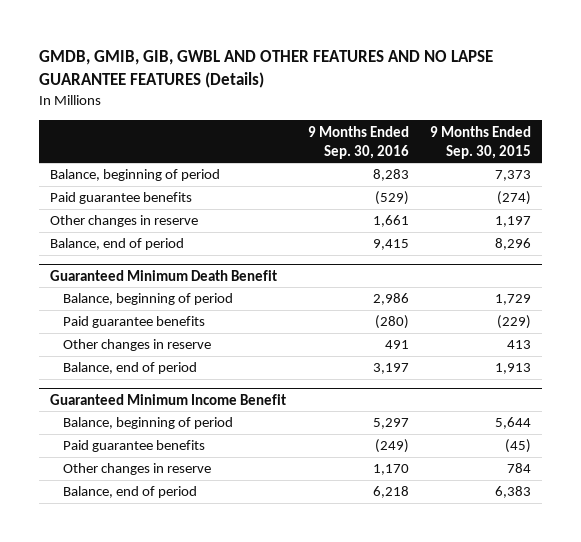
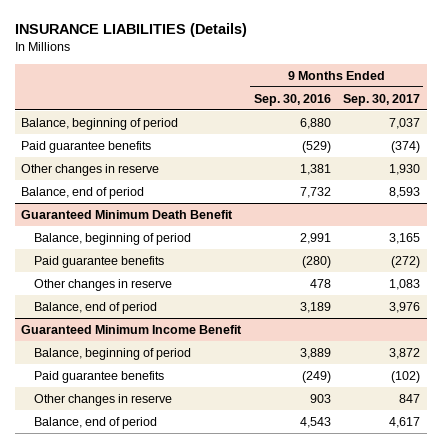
[39,50,494,89] GMDB, GMIB, GIB, GWBL AND OTHER FEATURES AND NO LAPSE GUARANTEE FEATURES (Details) -> [14,23,247,38] INSURANCE LIABILITIES (Details)
[430,125,532,159] 9 Months Ended Sep. 30, 2015 -> none
none -> [343,93,421,106] Sep. 30, 2017
[372,169,409,182] 8,283 -> [299,117,331,129] 6,880
[372,215,409,228] 1,661 -> [299,163,331,175] 1,381
[372,239,409,251] 9,415 -> [299,186,331,198] 7,732
[372,293,409,306] 2,986 -> [299,232,331,244] 2,991
[384,340,409,350] 491 -> [309,278,331,288] 478
[372,363,409,375] 3,197 -> [299,301,331,313] 3,189
[372,418,409,430] 5,297 -> [299,347,331,359] 3,889
[372,464,409,476] 1,170 -> [309,393,331,403] 903
[372,486,409,499] 6,218 -> [299,416,331,428] 4,543

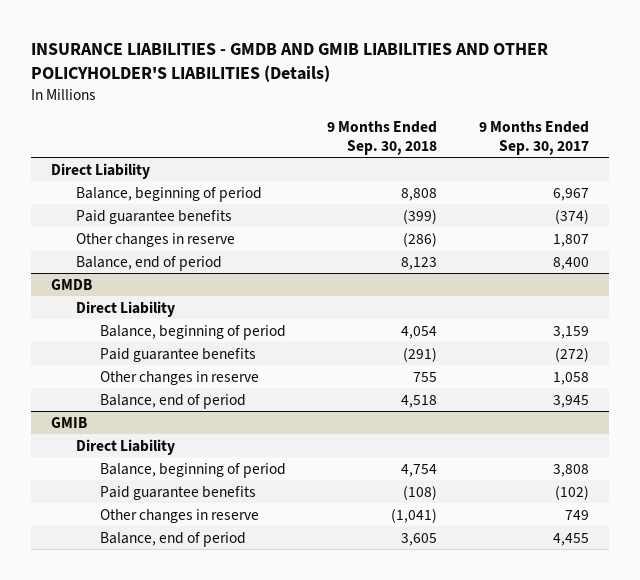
[14,23,247,38] INSURANCE LIABILITIES (Details) -> [30,42,548,82] INSURANCE LIABILITIES - GMDB AND GMIB LIABILITIES AND OTHER POLICYHOLDER'S LIABILITIES (Details)
[253,93,331,106] Sep. 30, 2016 -> none
none -> [327,121,438,155] 9 Months Ended Sep. 30, 2018
none -> [51,162,151,179] Direct Liability
[389,117,421,129] 7,037 -> [552,187,589,201] 6,967
[389,163,421,175] 1,930 -> [552,233,589,247] 1,807
[389,186,421,198] 8,593 -> [552,256,589,270] 8,400
[21,209,234,219] Guaranteed Minimum Death Benefit -> [51,278,93,290] GMDB
none -> [75,300,175,317] Direct Liability
[389,232,421,244] 3,165 -> [552,325,589,339] 3,159
[389,278,421,290] 1,083 -> [552,371,589,385] 1,058
[389,301,421,313] 3,976 -> [552,394,589,408] 3,945
[21,324,243,334] Guaranteed Minimum Income Benefit -> [51,416,88,428] GMIB
none -> [75,438,175,455] Direct Liability
[389,347,421,359] 3,872 -> [552,463,589,477] 3,808
[399,393,421,403] 847 -> [564,509,589,520] 749
[389,416,421,428] 4,617 -> [552,532,589,546] 4,455

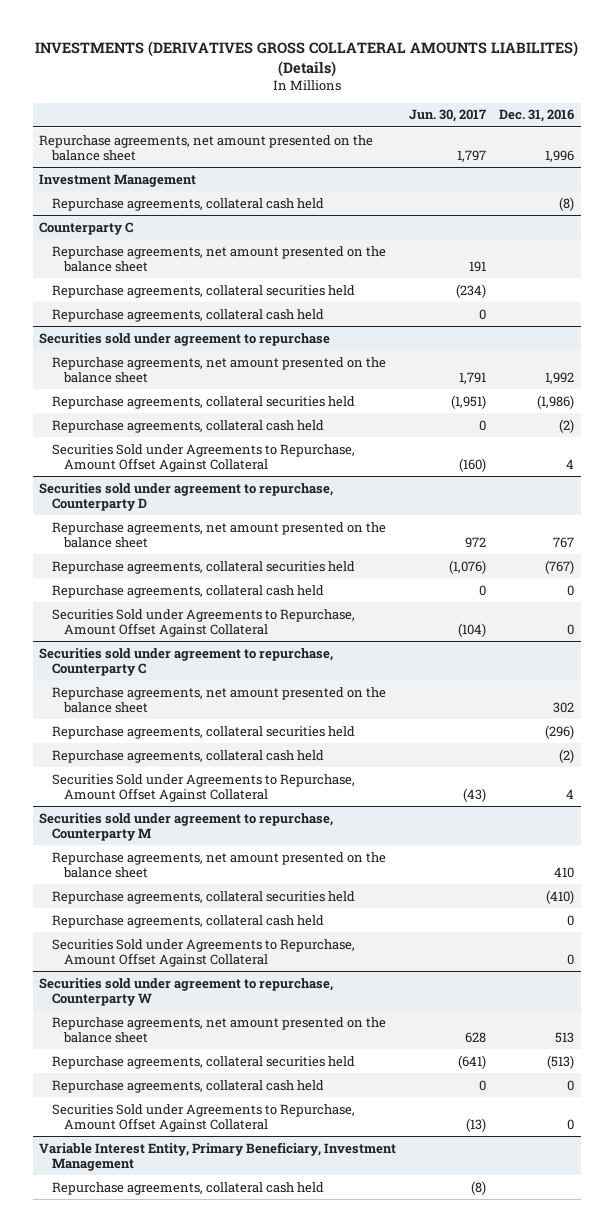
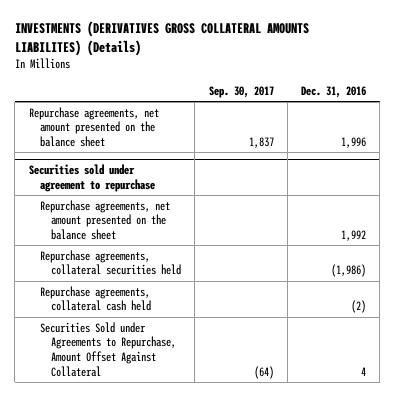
[409,109,487,123] Jun. 30, 2017 -> none
none -> [208,85,274,98] Sep. 30, 2017
[39,173,197,187] Investment Management -> none
[51,197,324,211] Repurchase agreements, collateral cash held -> none
[39,221,134,235] Counterparty C -> none
[51,245,386,272] Repurchase agreements, net amount presented on the balance sheet -> none
[51,284,355,298] Repurchase agreements, collateral securities held -> none
[51,308,324,322] Repurchase agreements, collateral cash held -> none
[39,482,334,511] Securities sold under agreement to repurchase, Counterparty D -> none
[51,521,386,548] Repurchase agreements, net amount presented on the balance sheet -> none
[51,560,355,574] Repurchase agreements, collateral securities held -> none
[51,584,324,598] Repurchase agreements, collateral cash held -> none
[51,608,355,637] Securities Sold under Agreements to Repurchase, Amount Offset Against Collateral -> none
[39,647,334,676] Securities sold under agreement to repurchase, Counterparty C -> none
[51,686,386,713] Repurchase agreements, net amount presented on the balance sheet -> none
[51,725,355,739] Repurchase agreements, collateral securities held -> none
[51,749,324,763] Repurchase agreements, collateral cash held -> none
[51,773,355,802] Securities Sold under Agreements to Repurchase, Amount Offset Against Collateral -> none
[39,812,334,841] Securities sold under agreement to repurchase, Counterparty M -> none
[51,851,386,878] Repurchase agreements, net amount presented on the balance sheet -> none
[51,890,355,904] Repurchase agreements, collateral securities held -> none
[51,914,324,928] Repurchase agreements, collateral cash held -> none
[51,938,355,967] Securities Sold under Agreements to Repurchase, Amount Offset Against Collateral -> none
[39,977,334,1006] Securities sold under agreement to repurchase, Counterparty W -> none
[51,1016,386,1043] Repurchase agreements, net amount presented on the balance sheet -> none
[51,1055,355,1069] Repurchase agreements, collateral securities held -> none
[51,1079,324,1093] Repurchase agreements, collateral cash held -> none
[51,1103,355,1132] Securities Sold under Agreements to Repurchase, Amount Offset Against Collateral -> none
[39,1141,397,1171] Variable Interest Entity, Primary Beneficiary, Investment Management -> none
[51,1181,324,1195] Repurchase agreements, collateral cash held -> none

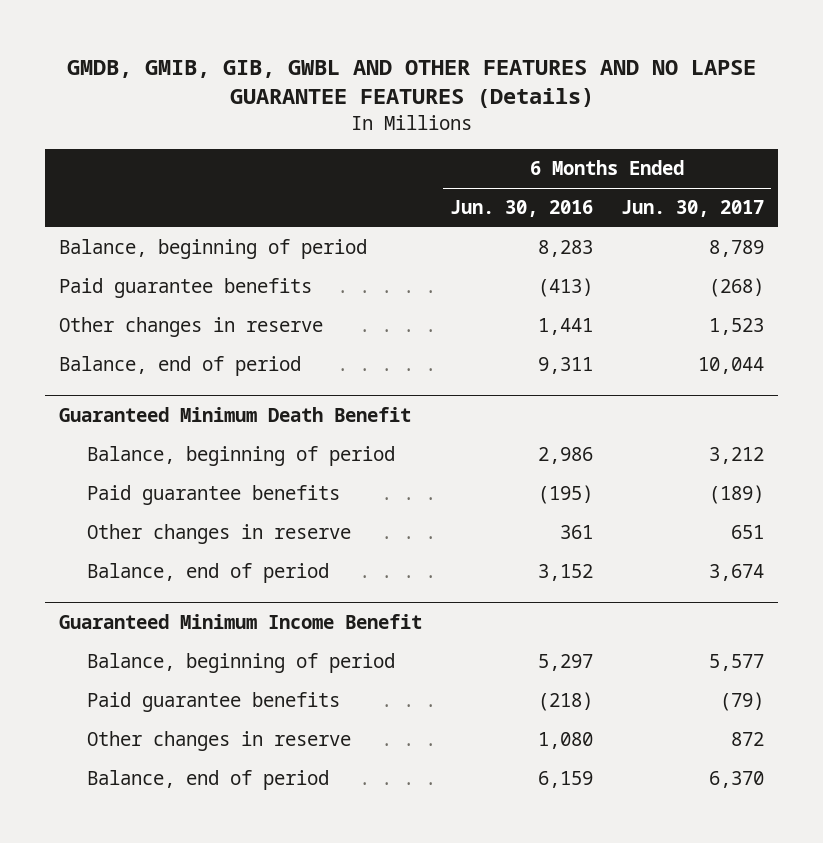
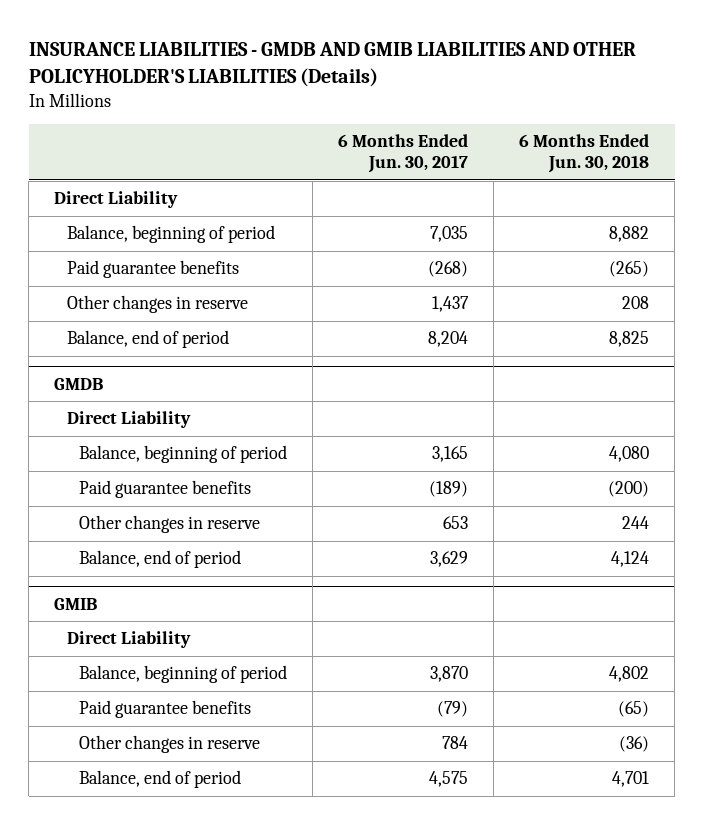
[66,59,756,109] GMDB, GMIB, GIB, GWBL AND OTHER FEATURES AND NO LAPSE GUARANTEE FEATURES (Details) -> [28,41,636,88] INSURANCE LIABILITIES - GMDB AND GMIB LIABILITIES AND OTHER POLICYHOLDER'S LIABILITIES (Details)
[450,200,594,218] Jun. 30, 2016 -> none
none -> [519,134,650,174] 6 Months Ended Jun. 30, 2018
none -> [54,191,179,209] Direct Liability
[708,240,764,258] 8,789 -> [430,226,469,243] 7,035
[708,318,764,336] 1,523 -> [432,296,470,313] 1,437
[697,357,764,375] 10,044 -> [428,331,469,348] 8,204
[59,407,412,423] Guaranteed Minimum Death Benefit -> [54,377,104,390] GMDB
none -> [66,411,191,429] Direct Liability
[708,447,764,465] 3,212 -> [432,446,469,463] 3,165
[730,525,764,540] 651 -> [443,516,469,530] 653
[708,564,764,582] 3,674 -> [430,551,469,568] 3,629
[59,614,423,630] Guaranteed Minimum Income Benefit -> [54,597,98,610] GMIB
none -> [66,631,191,649] Direct Liability
[708,654,764,672] 5,577 -> [430,666,469,683] 3,870
[730,732,764,747] 872 -> [442,736,469,750] 784
[708,771,764,789] 6,370 -> [429,771,469,788] 4,575

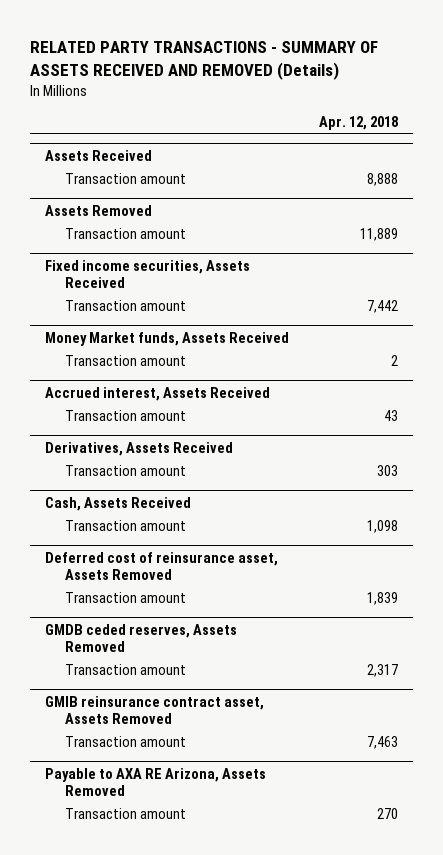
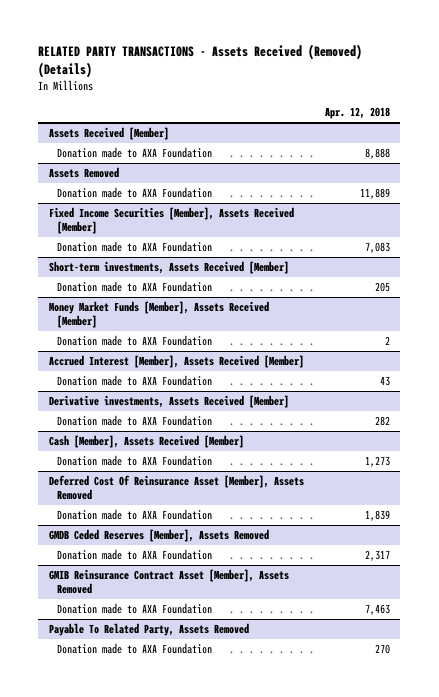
[30,41,379,80] RELATED PARTY TRANSACTIONS - SUMMARY OF ASSETS RECEIVED AND REMOVED (Details) -> [38,44,363,79] RELATED PARTY TRANSACTIONS - Assets Received (Removed) (Details)
[45,149,153,161] Assets Received -> [48,127,169,141] Assets Received [Member]
[65,172,187,184] Transaction amount -> [57,147,213,159] Donation made to AXA Foundation
[65,299,187,311] Transaction amount -> none
[65,354,187,366] Transaction amount -> none
[65,409,187,421] Transaction amount -> none
[45,441,234,456] Derivatives, Assets Received -> none
[65,464,187,476] Transaction amount -> none
[65,519,187,531] Transaction amount -> none
[45,767,267,796] Payable to AXA RE Arizona, Assets Removed -> none
[65,807,187,819] Transaction amount -> none
[65,227,187,239] Transaction amount -> [57,187,213,199] Donation made to AXA Foundation
[45,259,251,288] Fixed income securities, Assets Received -> [48,207,294,234] Fixed Income Securities [Member], Assets Received [Member]
none -> [57,241,213,253] Donation made to AXA Foundation
none -> [48,261,289,275] Short-term investments, Assets Received [Member]
none -> [57,281,213,293] Donation made to AXA Foundation
[45,331,290,346] Money Market funds, Assets Received -> [48,301,269,328] Money Market Funds [Member], Assets Received [Member]
none -> [57,335,213,347] Donation made to AXA Foundation
[45,386,271,401] Accrued interest, Assets Received -> [48,355,304,369] Accrued Interest [Member], Assets Received [Member]
none -> [57,375,213,387] Donation made to AXA Foundation
none -> [48,395,289,409] Derivative investments, Assets Received [Member]
none -> [57,415,213,427] Donation made to AXA Foundation
[45,496,192,511] Cash, Assets Received -> [48,435,244,449] Cash [Member], Assets Received [Member]
none -> [57,455,213,467] Donation made to AXA Foundation
[45,551,279,580] Deferred cost of reinsurance asset, Assets Removed -> [48,475,304,500] Deferred Cost Of Reinsurance Asset [Member], Assets Removed
[65,591,187,603] Transaction amount -> [57,509,213,521] Donation made to AXA Foundation
[45,623,238,652] GMDB ceded reserves, Assets Removed -> [48,529,269,543] GMDB Ceded Reserves [Member], Assets Removed
[65,663,187,675] Transaction amount -> [57,549,213,561] Donation made to AXA Foundation
[45,695,265,724] GMIB reinsurance contract asset, Assets Removed -> [48,569,289,594] GMIB Reinsurance Contract Asset [Member], Assets Removed
[65,735,187,747] Transaction amount -> [57,603,213,615] Donation made to AXA Foundation
none -> [48,623,249,637] Payable To Related Party, Assets Removed
none -> [57,643,213,655] Donation made to AXA Foundation

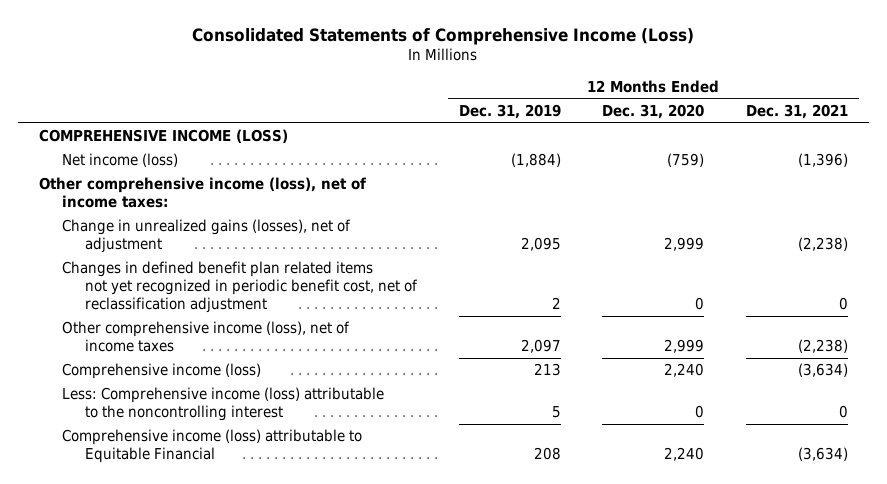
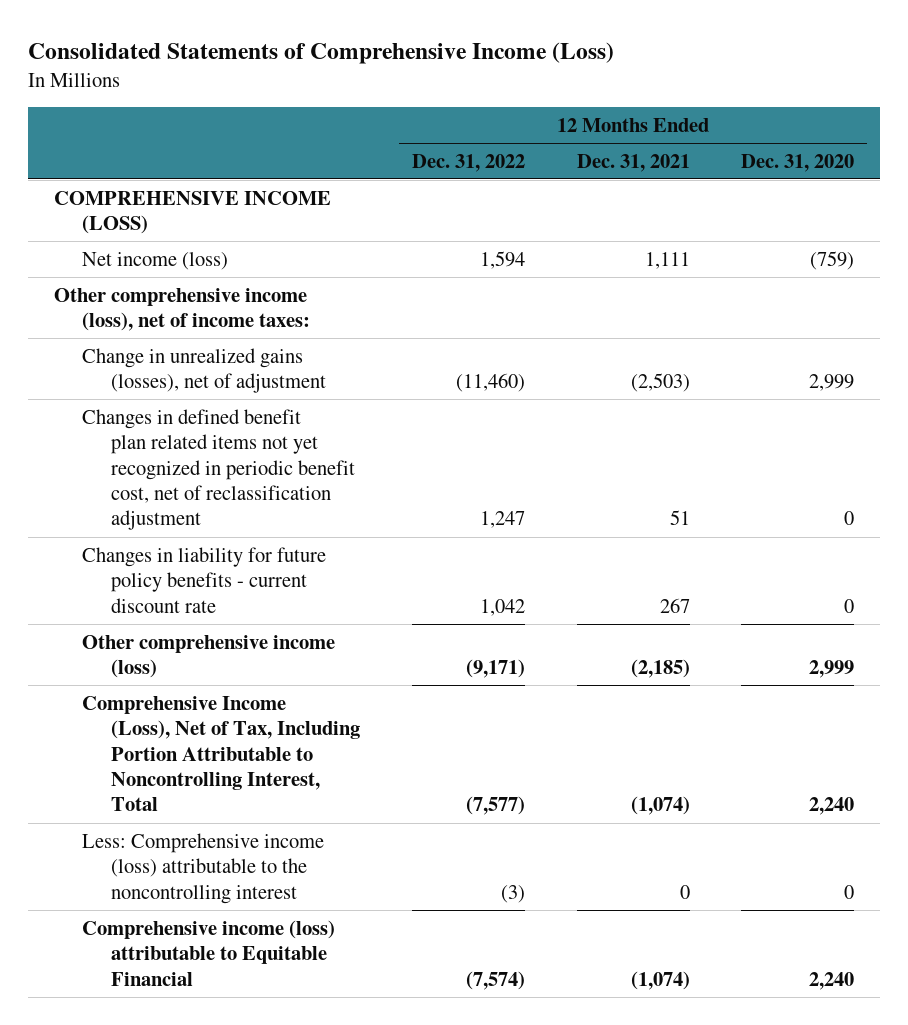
[458,104,561,120] Dec. 31, 2019 -> none
none -> [411,153,525,172] Dec. 31, 2022
[798,153,849,168] (1,396) -> [644,251,690,269] 1,111
[798,237,849,252] (2,238) -> [630,373,690,393] (2,503)
[839,297,849,311] 0 -> [669,510,690,526] 51
none -> [82,546,327,613] Changes in liability for future policy benefits - current discount rate
[61,321,350,353] Other comprehensive income (loss), net of income taxes -> [82,634,336,679] Other comprehensive income (loss)
[798,339,849,354] (2,238) -> [630,659,690,679] (2,185)
[61,363,261,380] Comprehensive income (loss) -> [82,695,361,812] Comprehensive Income (Loss), Net of Tax, Including Portion Attributable to Noncontrolling Interest, Total
[798,363,849,378] (3,634) -> [630,796,690,816] (1,074)
[798,447,849,462] (3,634) -> [630,970,690,990] (1,074)

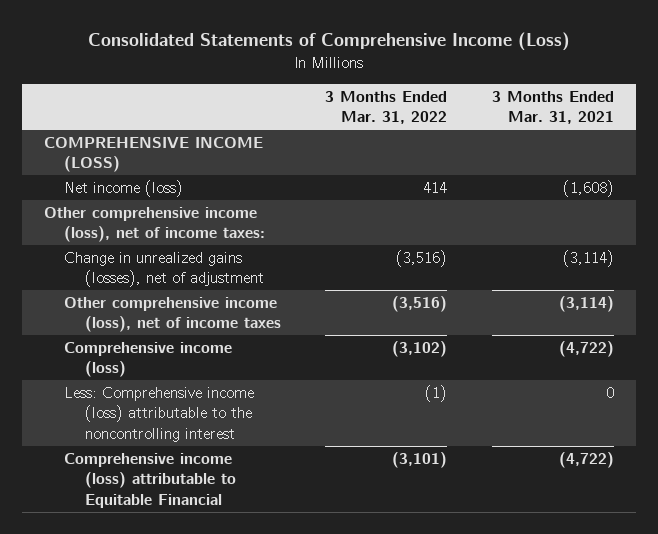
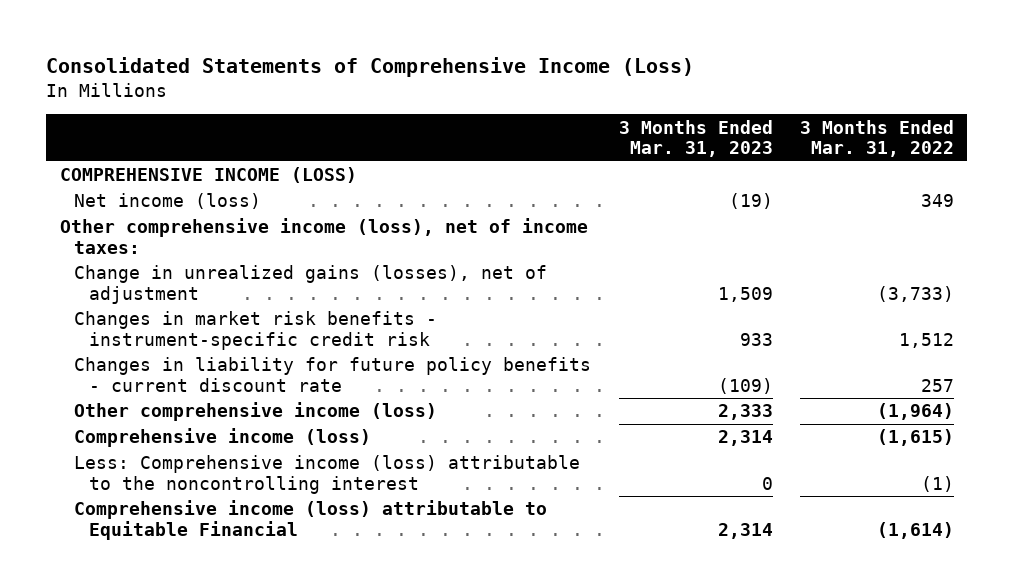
[491,90,614,125] 3 Months Ended Mar. 31, 2021 -> none
none -> [618,119,773,158] 3 Months Ended Mar. 31, 2023
[423,181,448,193] 414 -> [920,194,954,208] 349
[396,249,448,267] (3,516) -> [876,285,954,302] (3,733)
none -> [74,311,438,350] Changes in market risk benefits - instrument-specific credit risk
none -> [74,357,592,392] Changes in liability for future policy benefits - current discount rate
[64,296,281,333] Other comprehensive income (loss), net of income taxes -> [74,402,438,422] Other comprehensive income (loss)
[392,295,448,312] (3,516) -> [876,403,954,421] (1,964)
[392,340,448,357] (3,102) -> [876,429,954,447] (1,615)
[392,451,448,468] (3,101) -> [876,521,954,539] (1,614)

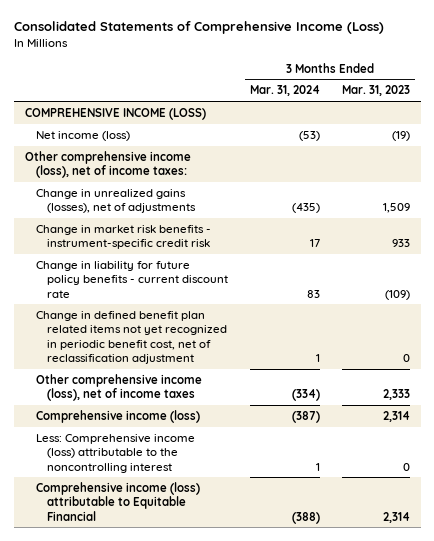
[799,119,954,158] 3 Months Ended Mar. 31, 2022 -> none
none -> [250,85,321,97] Mar. 31, 2024
[74,265,548,304] Change in unrealized gains (losses), net of adjustment -> [36,188,197,214] Change in unrealized gains (losses), net of adjustments
[74,311,438,350] Changes in market risk benefits - instrument-specific credit risk -> [36,224,212,250] Change in market risk benefits - instrument-specific credit risk
[74,357,592,392] Changes in liability for future policy benefits - current discount rate -> [36,260,229,298] Change in liability for future policy benefits - current discount rate
none -> [36,310,228,364] Change in defined benefit plan related items not yet recognized in periodic benefit cost, net of reclassification adjustment
[74,402,438,422] Other comprehensive income (loss) -> [36,373,203,402] Other comprehensive income (loss), net of income taxes

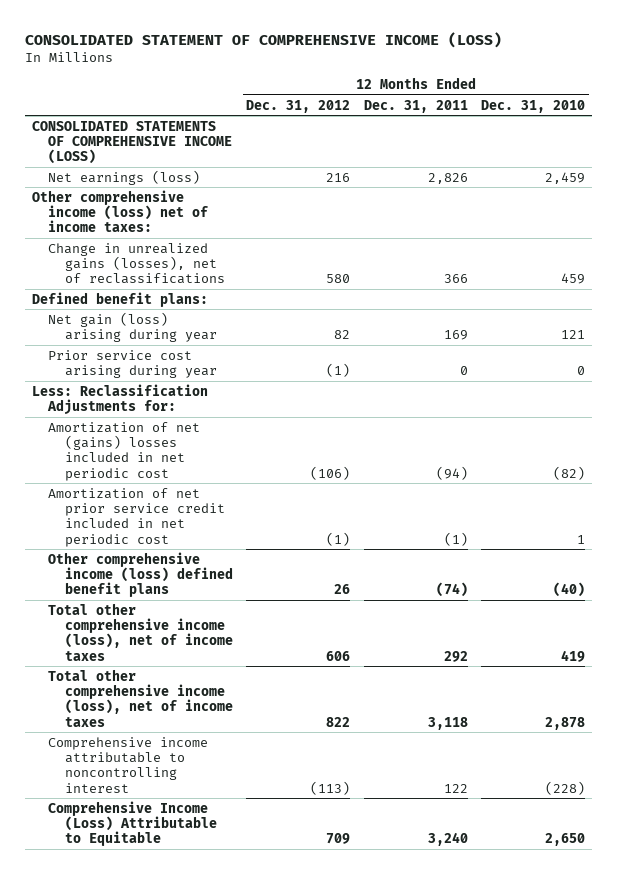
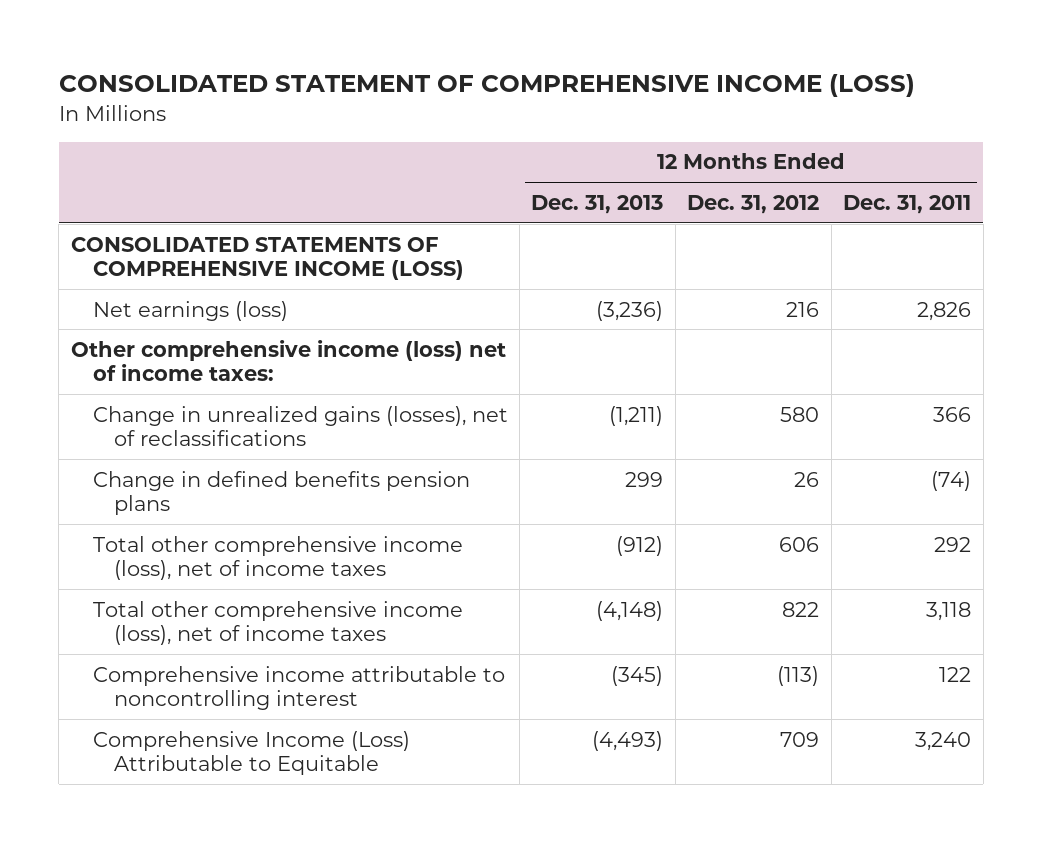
[481,99,586,113] Dec. 31, 2010 -> none
none -> [531,194,664,214] Dec. 31, 2013
[31,291,208,307] Defined benefit plans: -> none
[48,311,217,342] Net gain (loss) arising during year -> none
[48,349,217,378] Prior service cost arising during year -> none
[31,383,208,415] Less: Reclassification Adjustments for: -> none
[48,421,201,481] Amortization of net (gains) losses included in net periodic cost -> none
[48,487,225,547] Amortization of net prior service credit included in net periodic cost -> none
[48,551,233,598] Other comprehensive income (loss) defined benefit plans -> [92,470,470,516] Change in defined benefits pension plans

